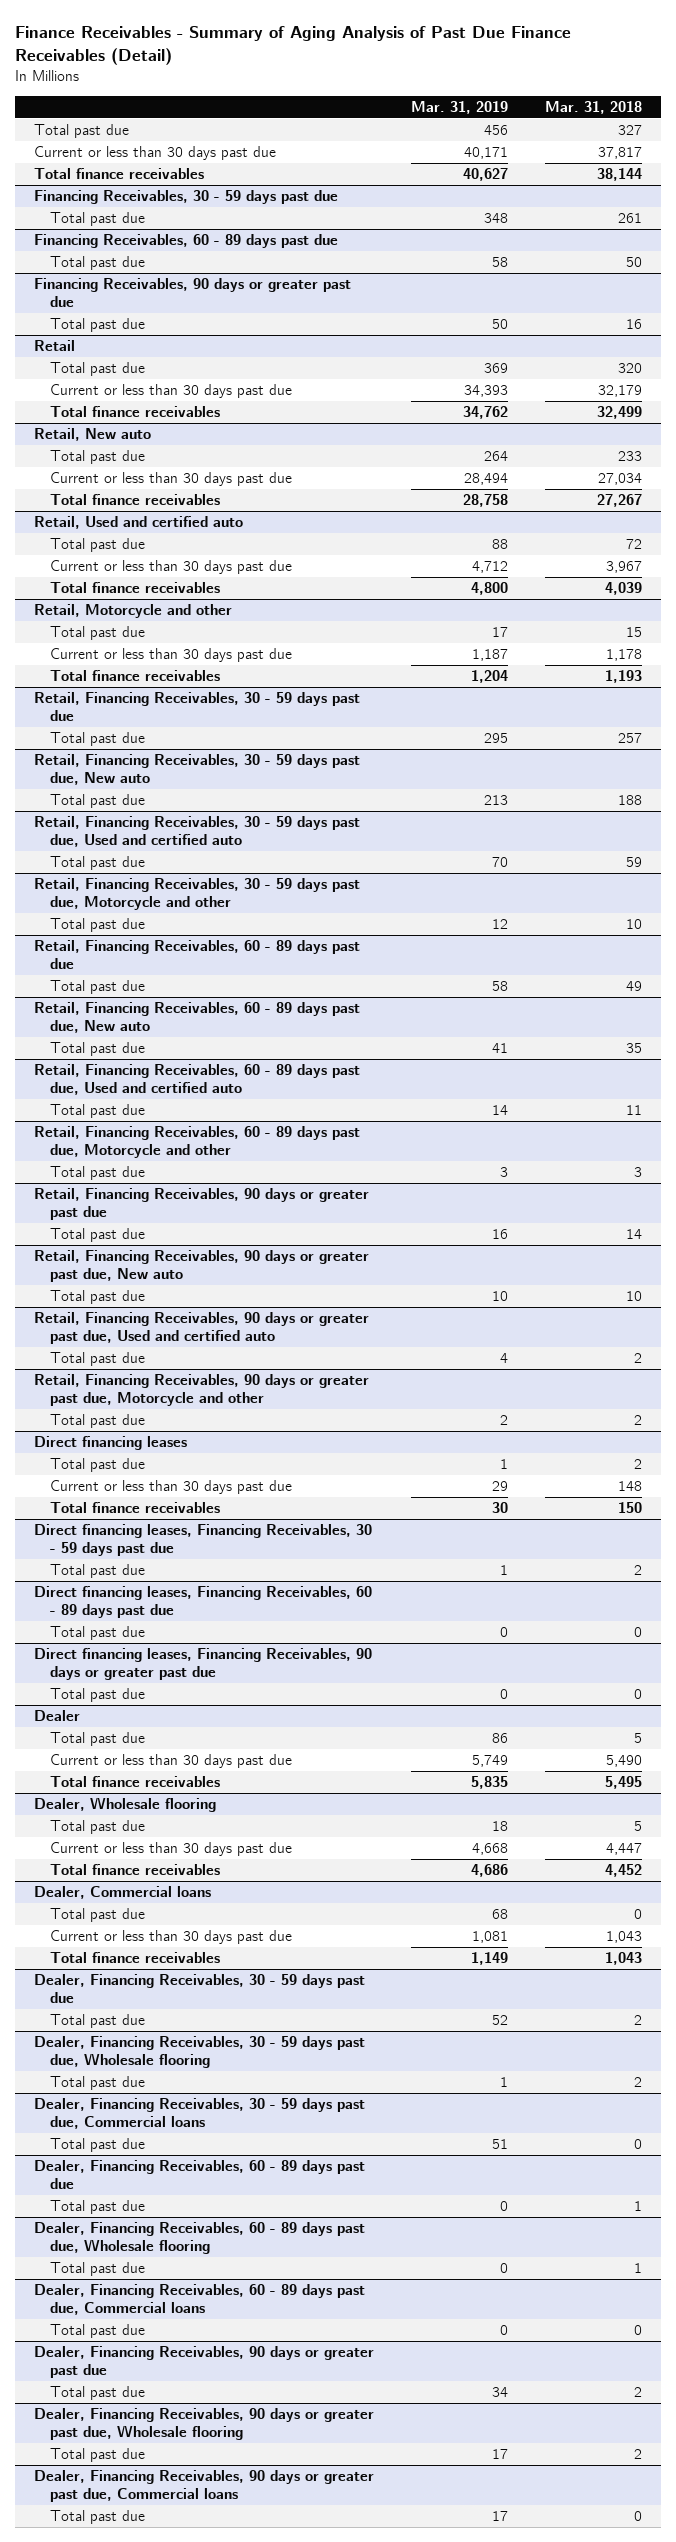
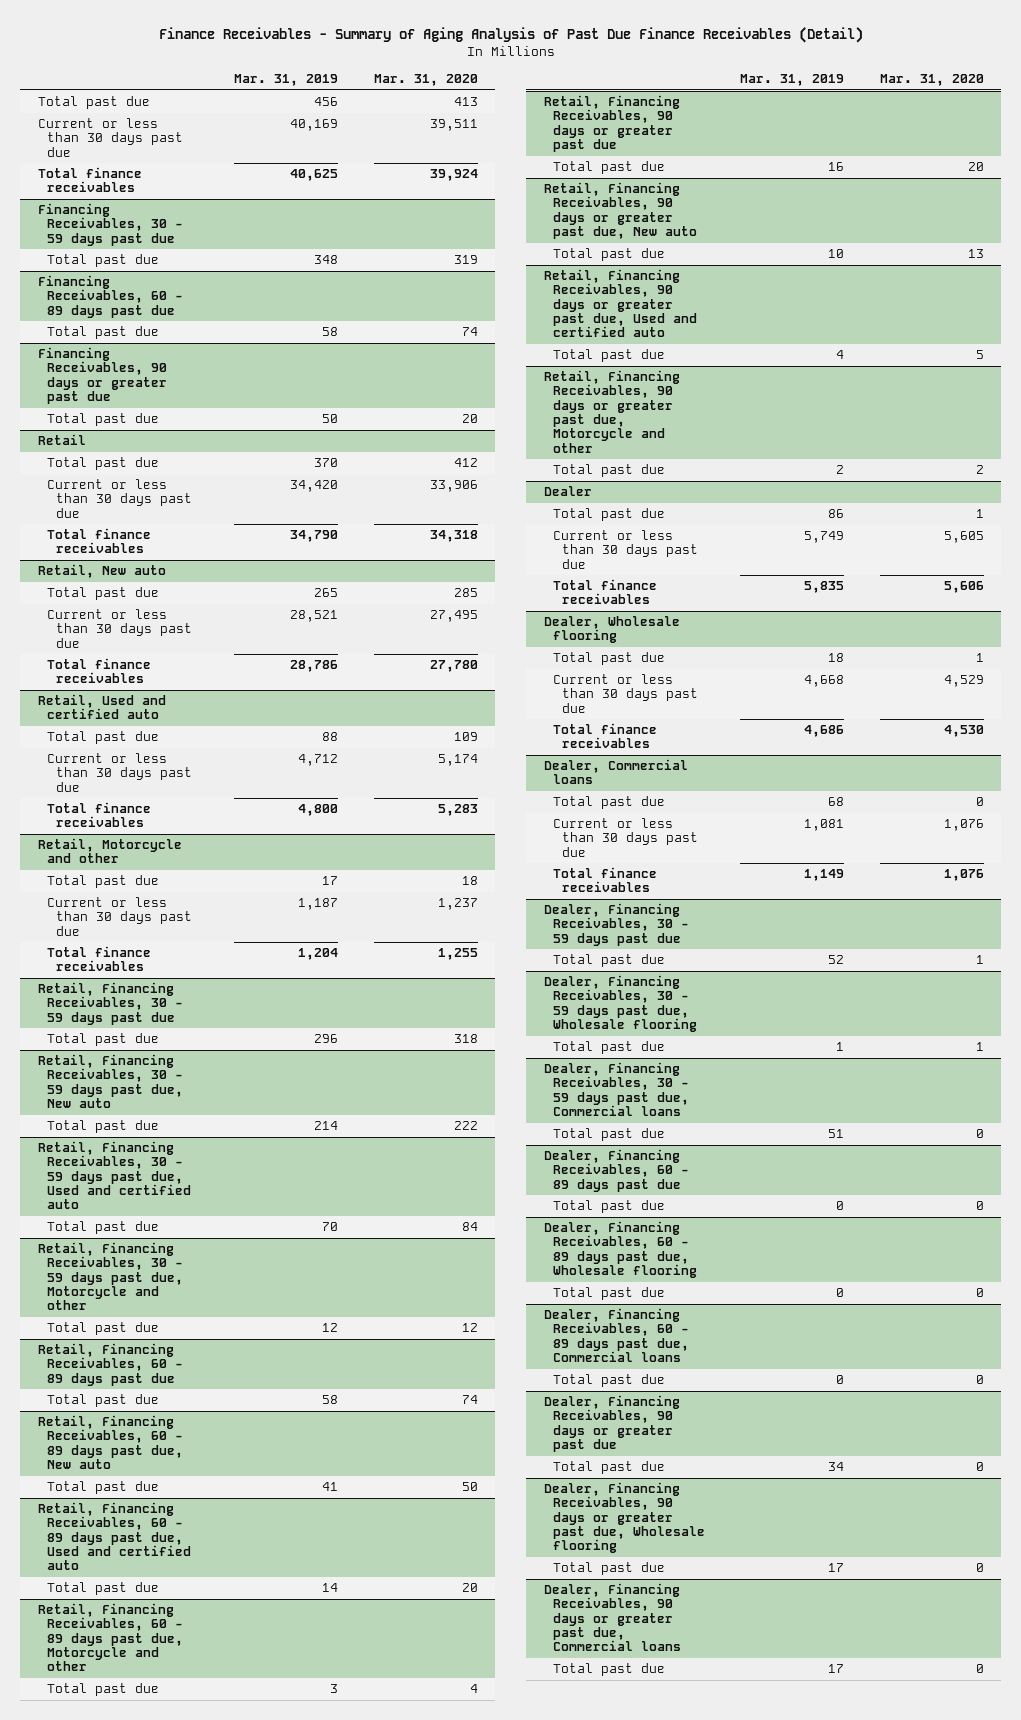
[545,101,643,115] Mar. 31, 2018 -> none
none -> [373,74,478,87] Mar. 31, 2020
[463,146,508,159] 40,171 -> [290,119,339,132] 40,169
[462,167,508,181] 40,627 -> [290,169,339,182] 40,625
[483,362,508,373] 369 -> [314,458,339,468] 370
[463,384,508,397] 34,393 -> [290,480,339,493] 34,420
[462,405,508,419] 34,762 -> [290,530,339,543] 34,790
[483,450,508,461] 264 -> [314,588,339,598] 265
[463,472,508,485] 28,494 -> [290,610,339,623] 28,521
[462,493,508,507] 28,758 -> [290,660,339,673] 28,786
[483,732,508,743] 295 -> [314,1034,339,1044] 296
[483,794,508,805] 213 -> [314,1121,339,1131] 214
[33,1435,187,1450] Direct financing leases -> none
[49,1457,145,1472] Total past due -> none
[49,1479,292,1494] Current or less than 30 days past due -> none
[49,1501,220,1513] Total finance receivables -> none
[33,1523,372,1556] Direct financing leases, Financing Receivables, 30 - 59 days past due -> none
[49,1563,145,1578] Total past due -> none
[33,1585,372,1618] Direct financing leases, Financing Receivables, 60 - 89 days past due -> none
[49,1625,145,1640] Total past due -> none
[33,1647,372,1680] Direct financing leases, Financing Receivables, 90 days or greater past due -> none
[49,1687,145,1702] Total past due -> none

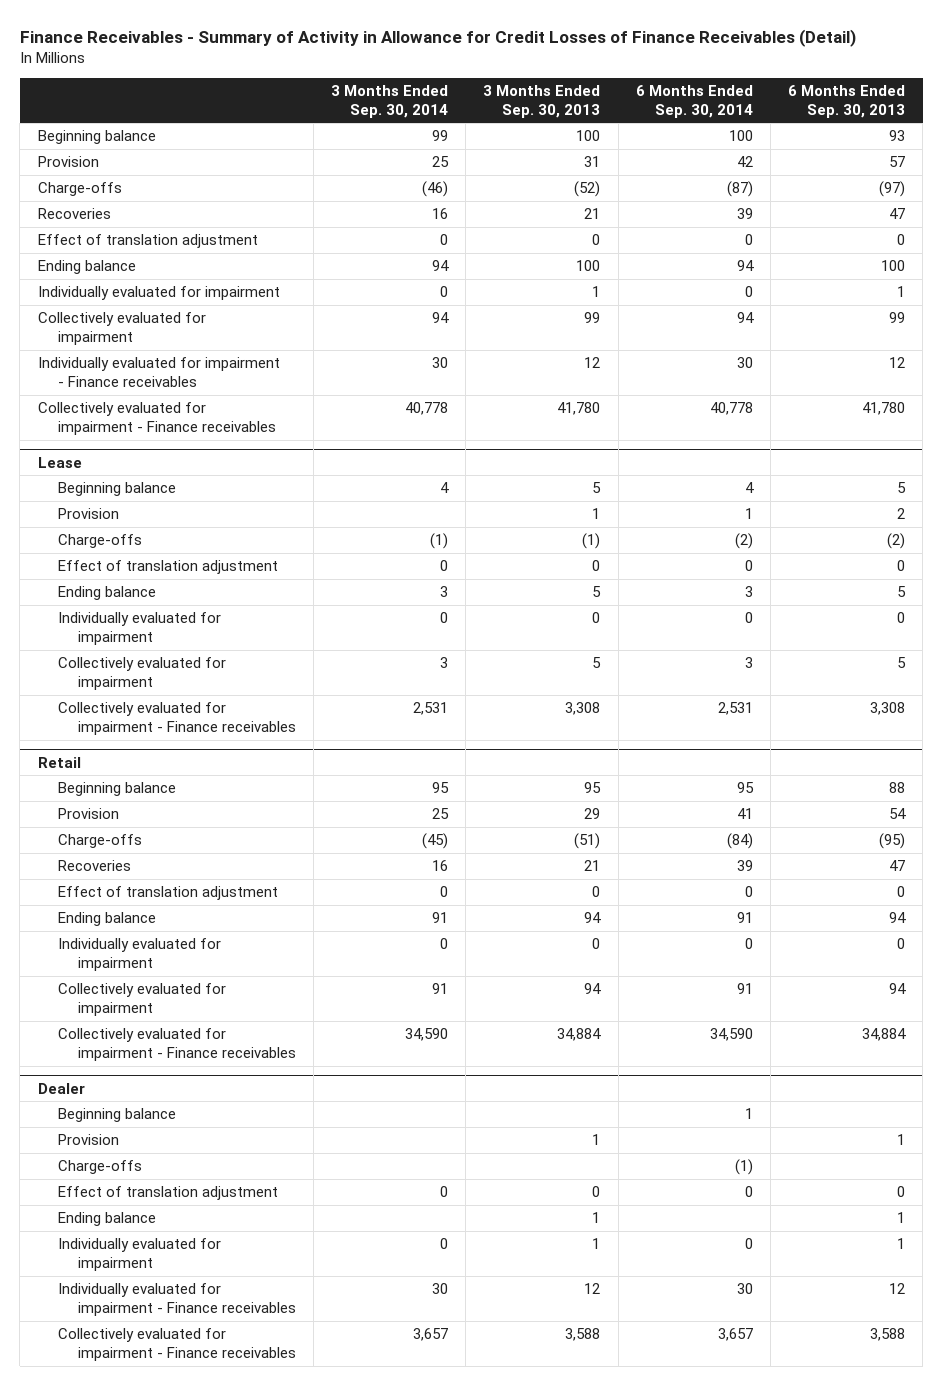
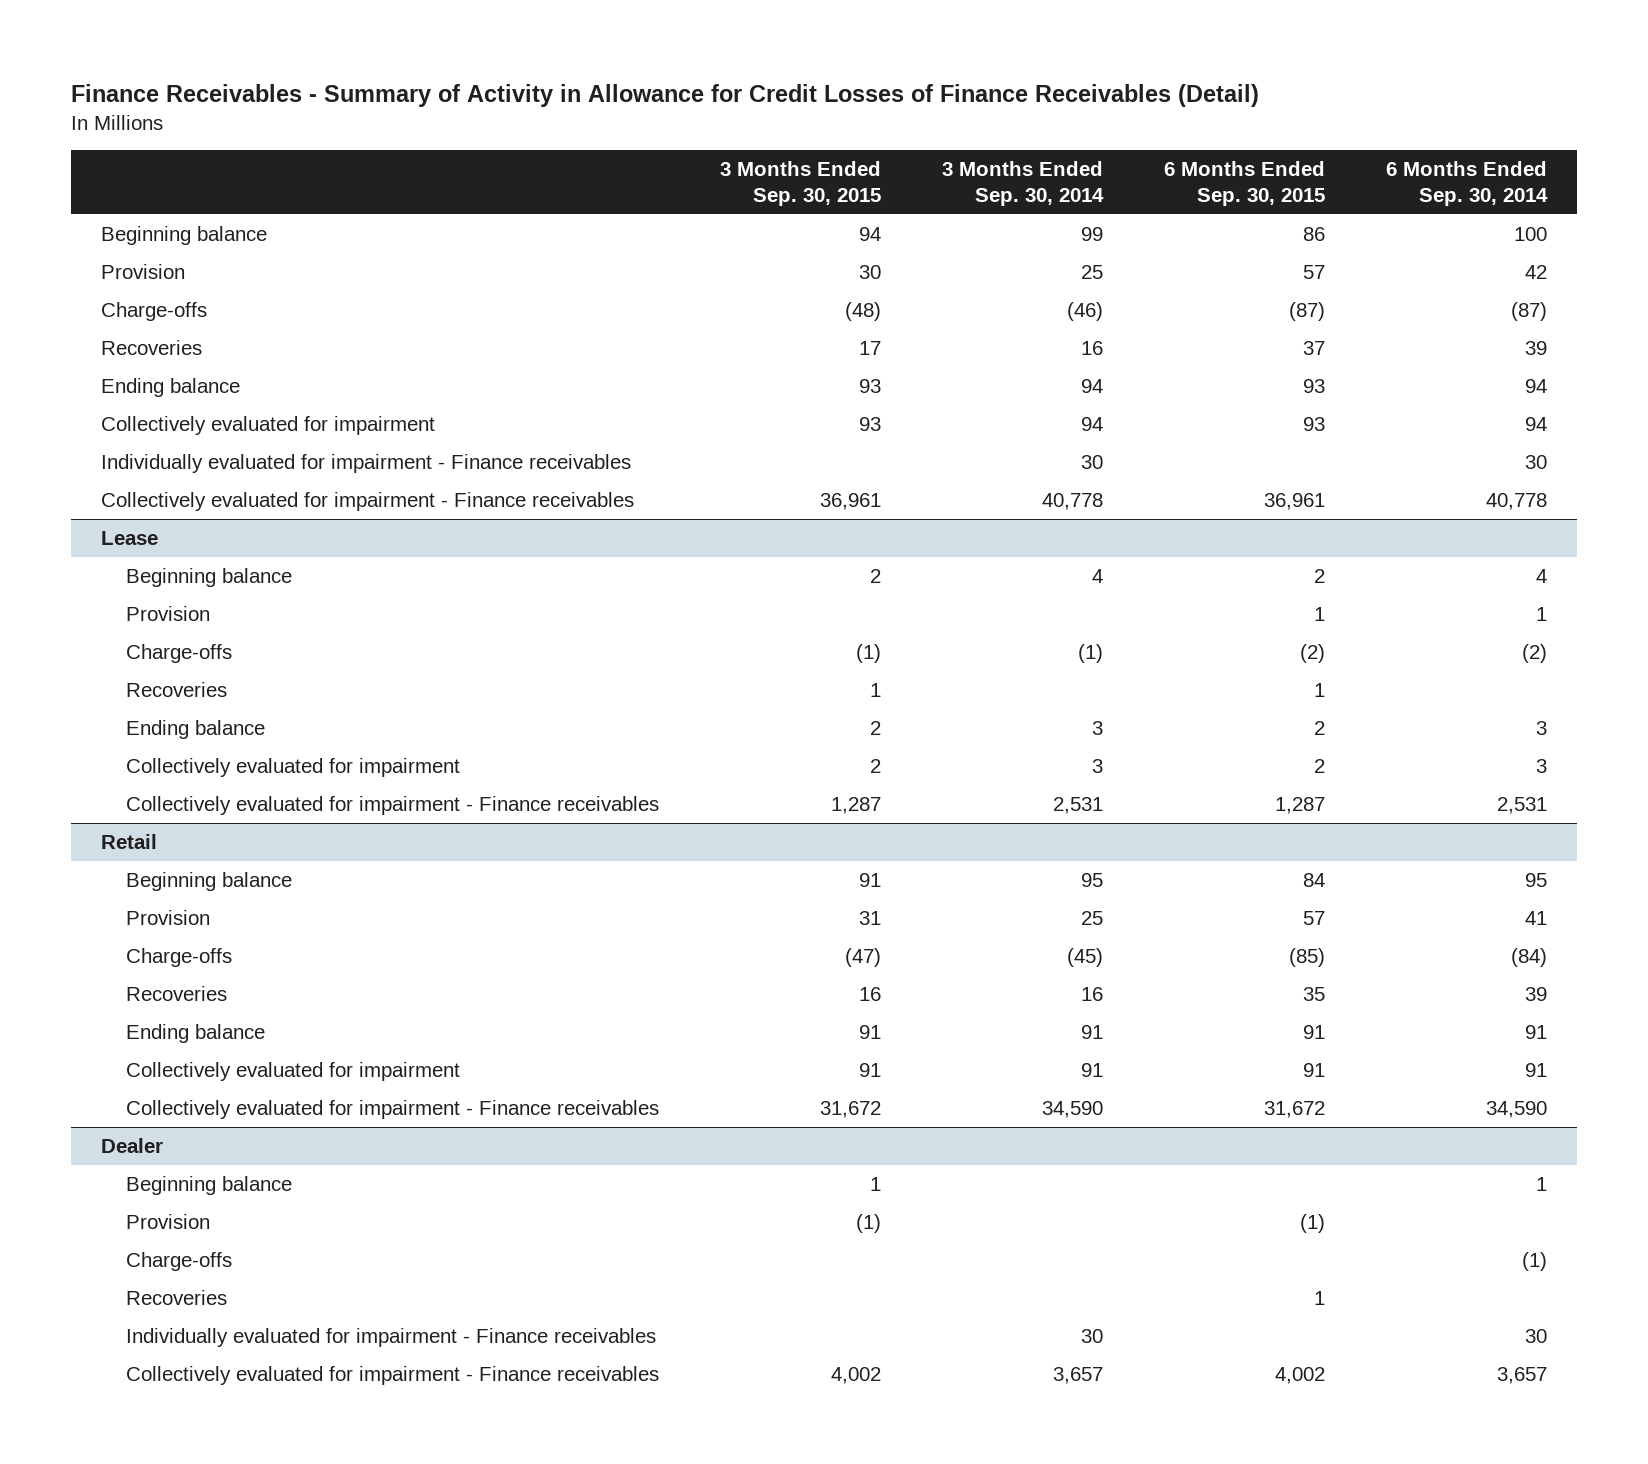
[483,84,601,118] 3 Months Ended Sep. 30, 2013 -> none
[788,84,906,118] 6 Months Ended Sep. 30, 2013 -> none
none -> [719,161,881,207] 3 Months Ended Sep. 30, 2015
none -> [1163,161,1325,207] 6 Months Ended Sep. 30, 2015
[37,234,258,249] Effect of translation adjustment -> none
[37,286,280,301] Individually evaluated for impairment -> none
[57,560,278,575] Effect of translation adjustment -> none
none -> [125,681,227,697] Recoveries
[57,612,221,645] Individually evaluated for impairment -> none
[57,886,278,901] Effect of translation adjustment -> none
[57,938,221,971] Individually evaluated for impairment -> none
[57,1186,278,1201] Effect of translation adjustment -> none
[57,1212,156,1227] Ending balance -> none
[57,1238,221,1271] Individually evaluated for impairment -> none
none -> [125,1289,227,1305] Recoveries

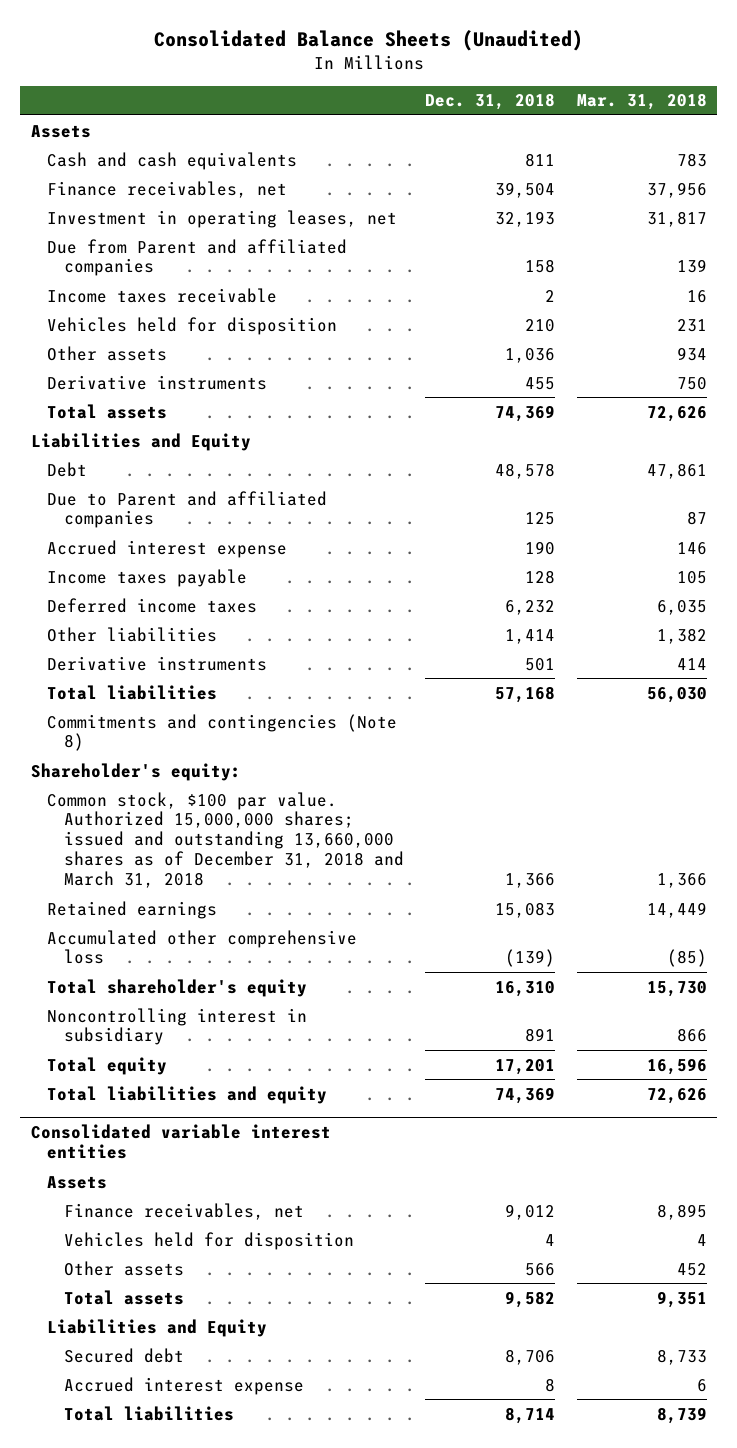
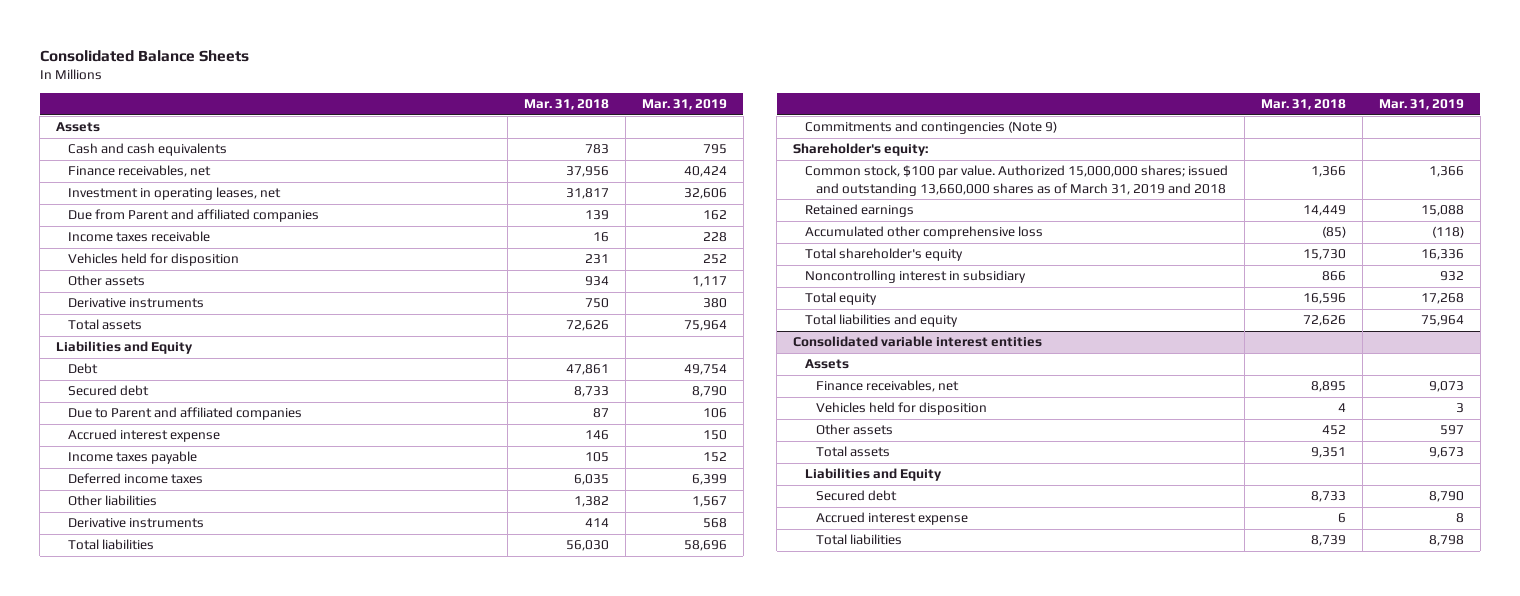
[153,30,583,52] Consolidated Balance Sheets (Unaudited) -> [39,49,249,62] Consolidated Balance Sheets
[425,93,556,111] Dec. 31, 2018 -> none
none -> [641,98,727,110] Mar. 31, 2019
none -> [67,385,149,397] Secured debt
[47,713,398,752] Commitments and contingencies (Note 8) -> [804,121,1057,135] Commitments and contingencies (Note 9)
[47,791,404,888] Common stock, $100 par value. Authorized 15,000,000 shares; issued and outstanding 13,660,000 shares as of December 31, 2018 and March 31, 2018 -> [804,165,1228,196] Common stock, $100 par value. Authorized 15,000,000 shares; issued and outstanding 13,660,000 shares as of March 31, 2019 and 2018

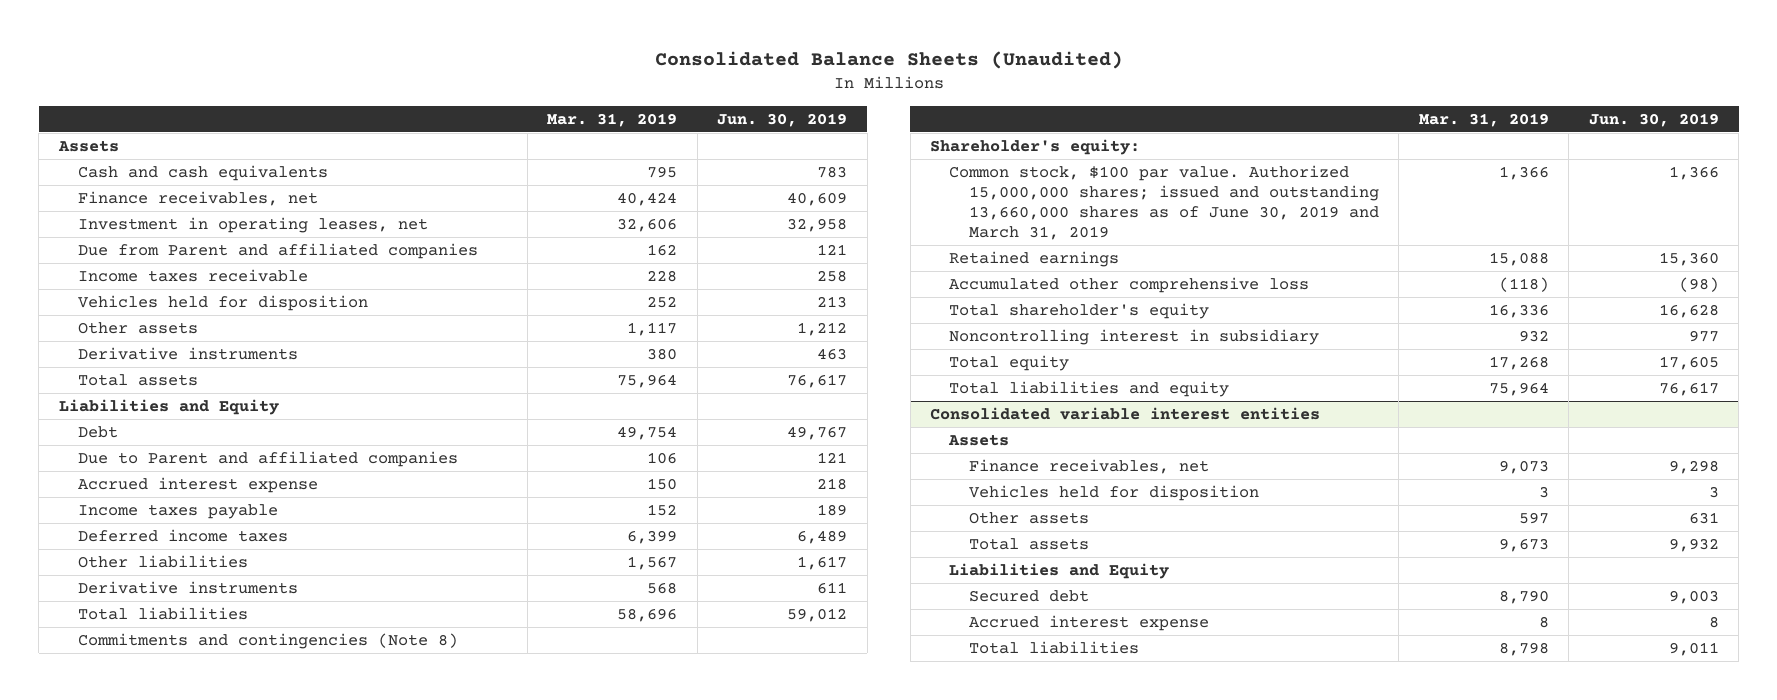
[39,49,249,62] Consolidated Balance Sheets -> [654,51,1123,70] Consolidated Balance Sheets (Unaudited)
[523,98,609,110] Mar. 31, 2018 -> none
none -> [717,112,848,127] Jun. 30, 2019
[67,385,149,397] Secured debt -> none
[804,121,1057,135] Commitments and contingencies (Note 9) -> [77,633,458,650] Commitments and contingencies (Note 8)
[804,165,1228,196] Common stock, $100 par value. Authorized 15,000,000 shares; issued and outstanding 13,660,000 shares as of March 31, 2019 and 2018 -> [949,165,1379,241] Common stock, $100 par value. Authorized 15,000,000 shares; issued and outstanding 13,660,000 shares as of June 30, 2019 and March 31, 2019

